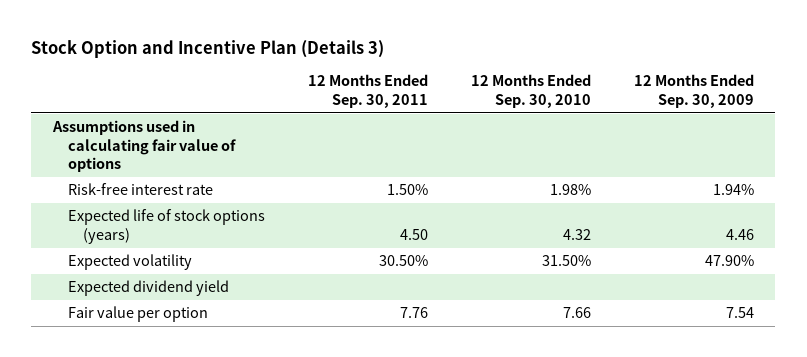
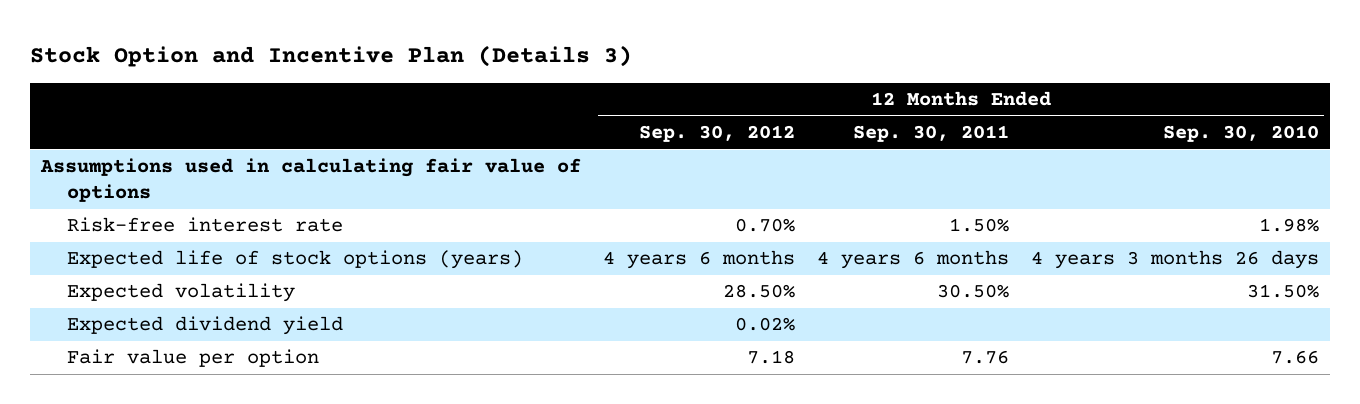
[633,74,754,108] 12 Months Ended Sep. 30, 2009 -> none
none -> [639,125,796,143] Sep. 30, 2012
[399,228,428,240] 4.50 -> [817,250,1010,270] 4 years 6 months
[562,228,591,240] 4.32 -> [1030,250,1319,270] 4 years 3 months 26 days

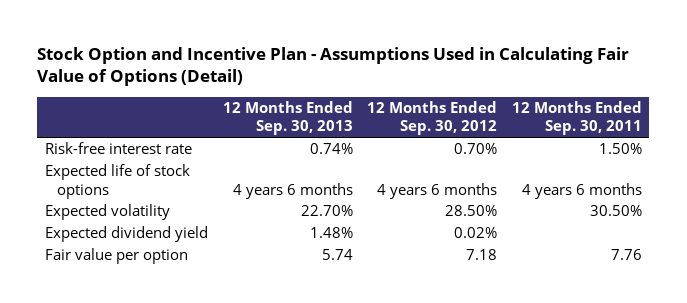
[30,45,633,68] Stock Option and Incentive Plan (Details 3) -> [37,46,630,87] Stock Option and Incentive Plan - Assumptions Used in Calculating Fair Value of Options (Detail)
[1162,125,1319,143] Sep. 30, 2010 -> none
none -> [222,100,353,136] 12 Months Ended Sep. 30, 2013
[40,158,582,203] Assumptions used in calculating fair value of options -> none
[66,250,523,270] Expected life of stock options (years) -> [44,164,190,199] Expected life of stock options

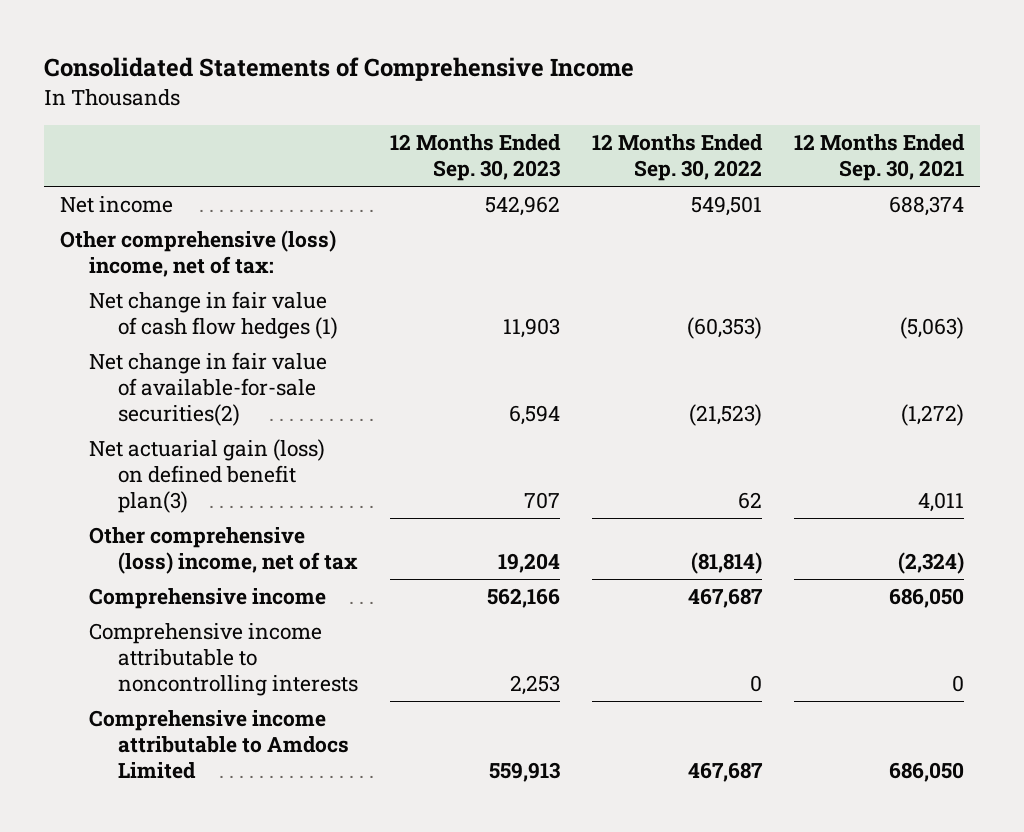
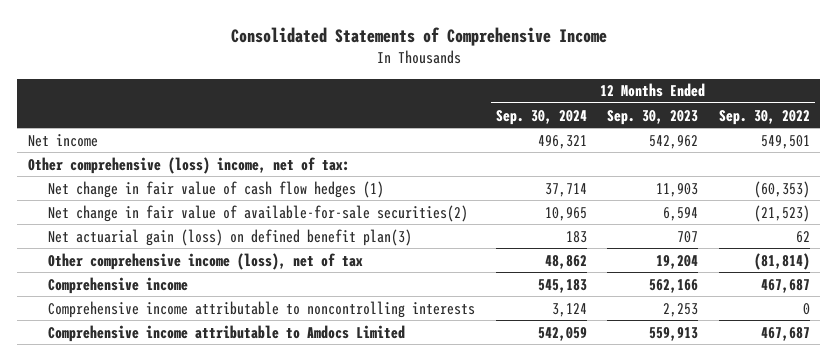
[793,134,965,182] 12 Months Ended Sep. 30, 2021 -> none
none -> [495,109,587,125] Sep. 30, 2024
[89,526,359,575] Other comprehensive (loss) income, net of tax -> [48,252,364,270] Other comprehensive income (loss), net of tax

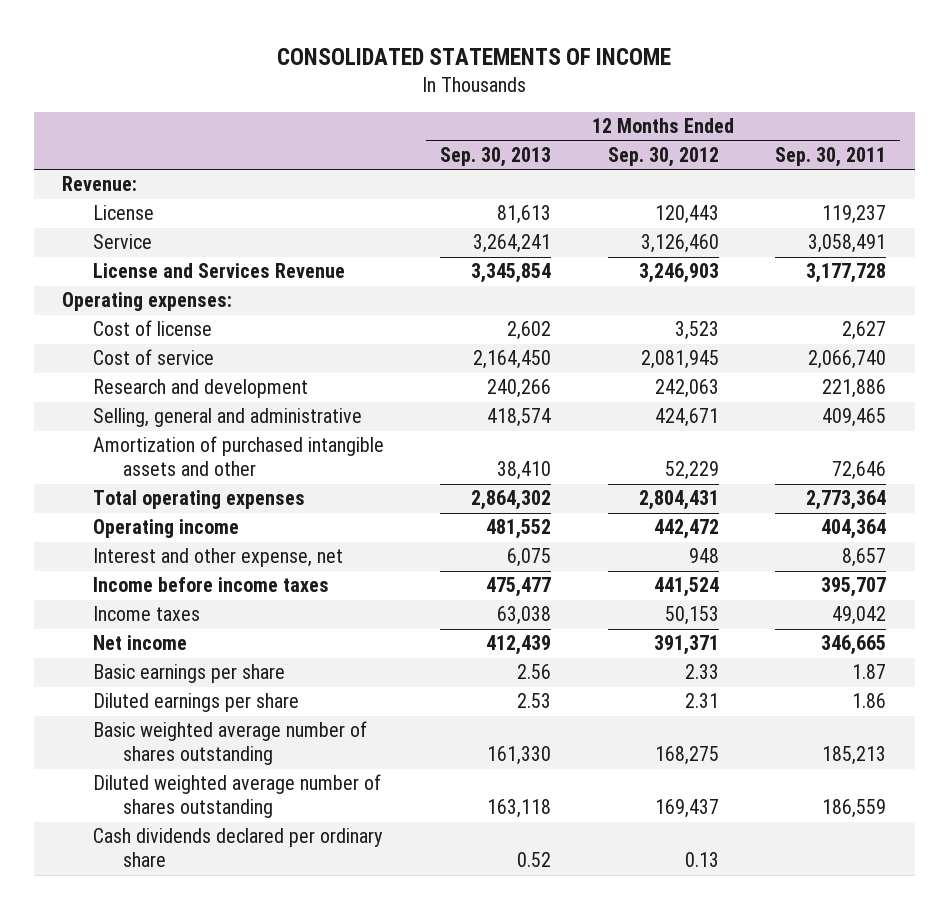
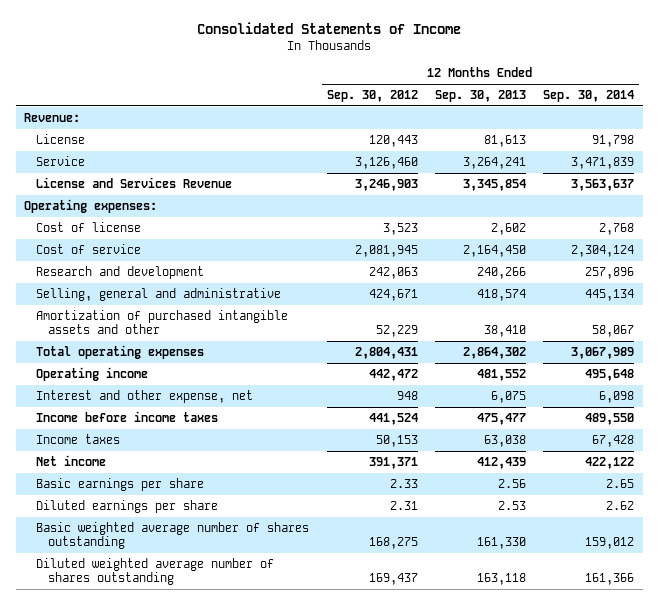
[277,47,672,65] CONSOLIDATED STATEMENTS OF INCOME -> [197,22,462,35] Consolidated Statements of Income
[775,147,887,168] Sep. 30, 2011 -> none
none -> [543,90,635,103] Sep. 30, 2014
[92,828,383,868] Cash dividends declared per ordinary share -> none

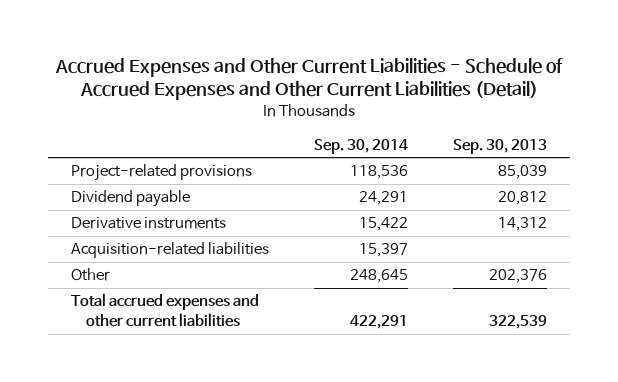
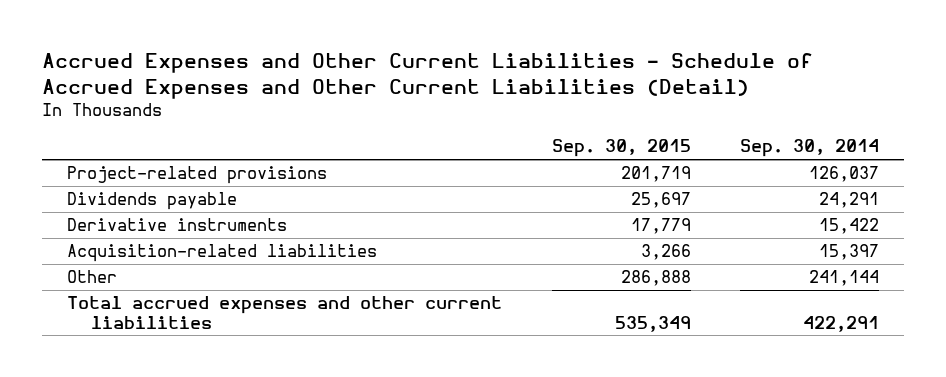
[453,138,548,154] Sep. 30, 2013 -> none
none -> [551,139,691,158] Sep. 30, 2015
[349,165,408,180] 118,536 -> [809,166,880,183] 126,037
[70,190,190,208] Dividend payable -> [66,192,237,211] Dividends payable
[349,269,408,284] 248,645 -> [809,270,880,287] 241,144

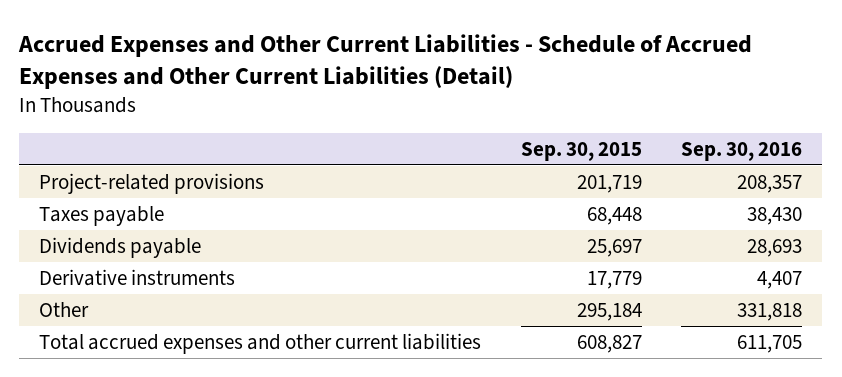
[740,139,880,158] Sep. 30, 2014 -> none
none -> [681,141,803,161] Sep. 30, 2016
none -> [39,205,165,226] Taxes payable
[66,244,377,263] Acquisition-related liabilities -> none
[620,270,691,287] 286,888 -> [576,302,642,321] 295,184
[614,315,691,332] 535,349 -> [576,334,642,353] 608,827

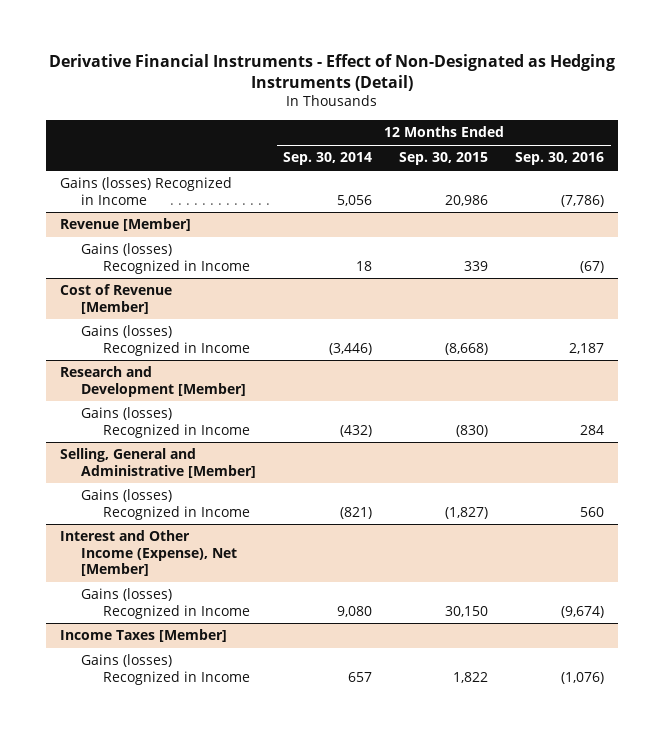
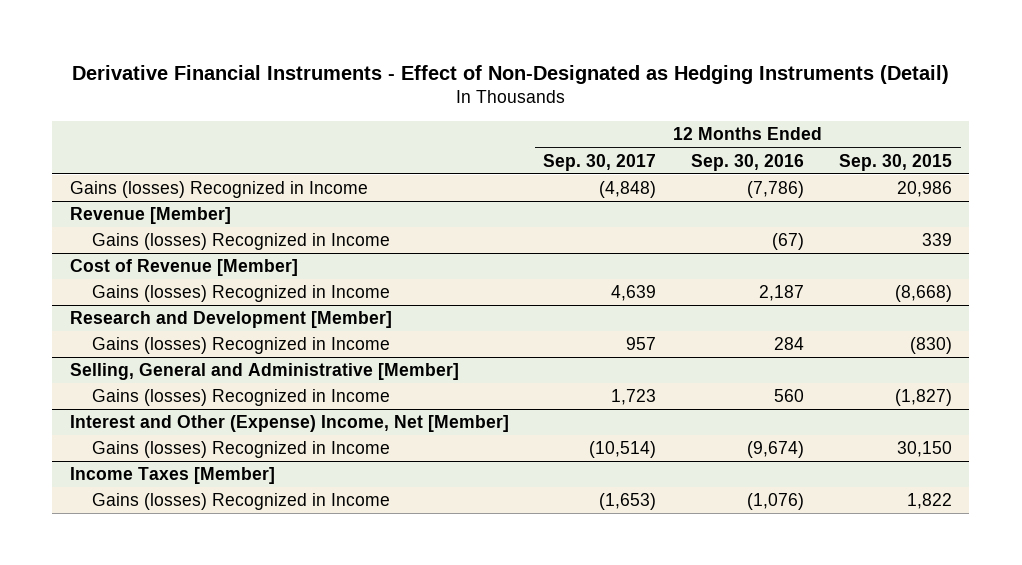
[283,152,373,166] Sep. 30, 2014 -> none
none -> [543,153,657,171] Sep. 30, 2017
[59,530,238,576] Interest and Other Income (Expense), Net [Member] -> [69,415,509,433] Interest and Other (Expense) Income, Net [Member]

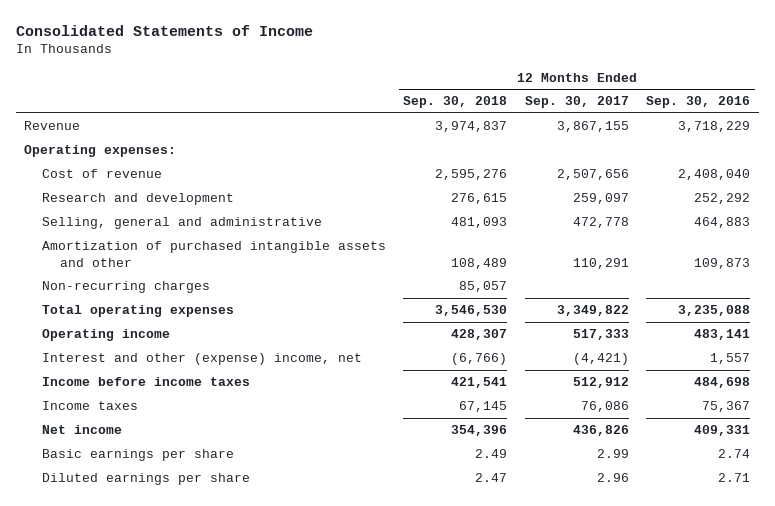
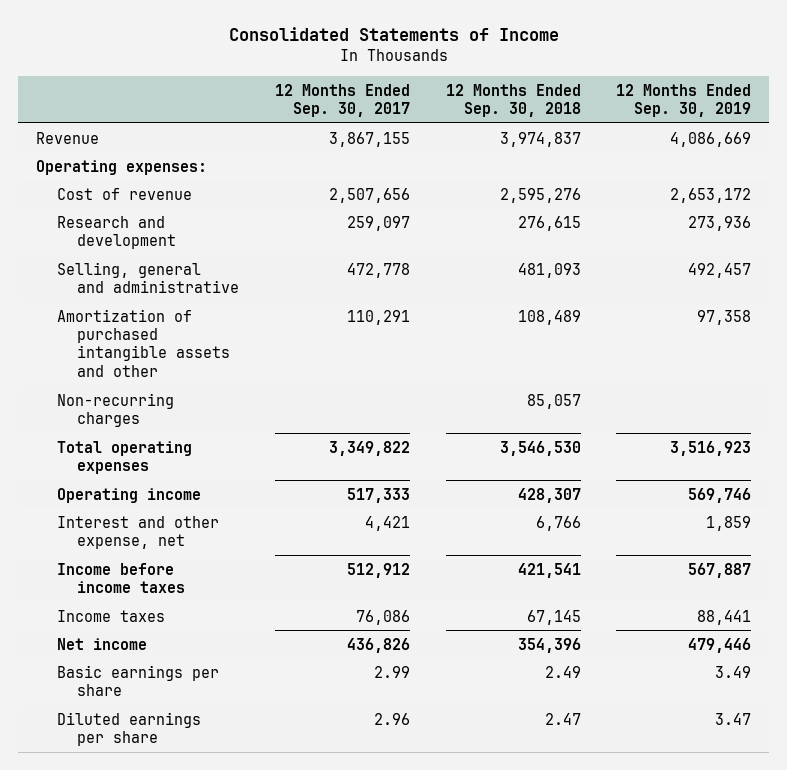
[646,96,751,109] Sep. 30, 2016 -> none
none -> [616,83,752,118] 12 Months Ended Sep. 30, 2019
[42,353,363,366] Interest and other (expense) income, net -> [56,515,219,549] Interest and other expense, net
[451,353,508,366] (6,766) -> [535,515,581,531] 6,766
[572,353,629,366] (4,421) -> [364,515,410,531] 4,421

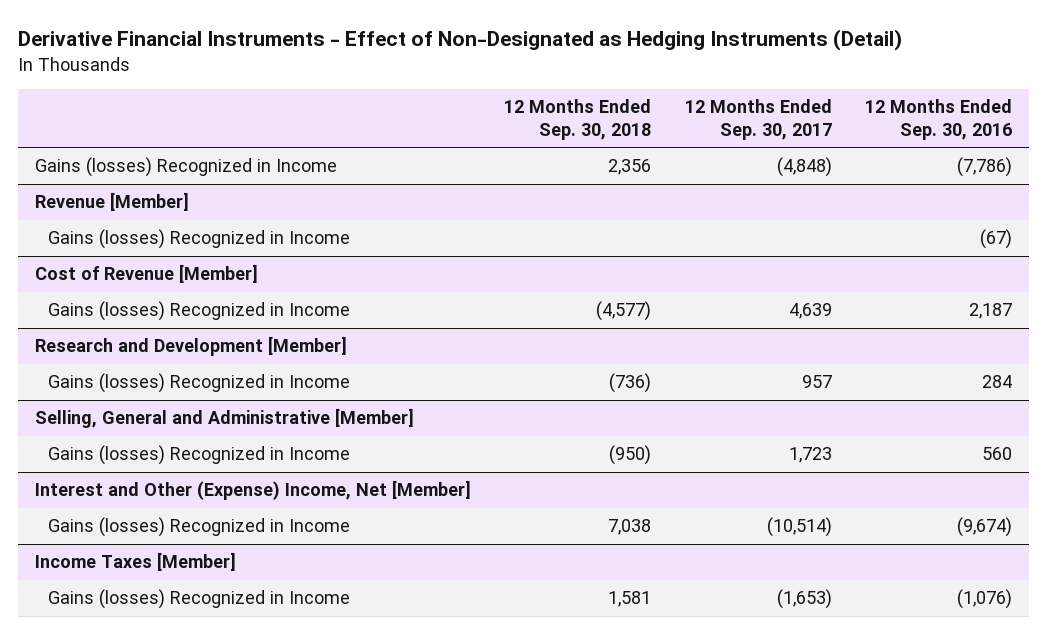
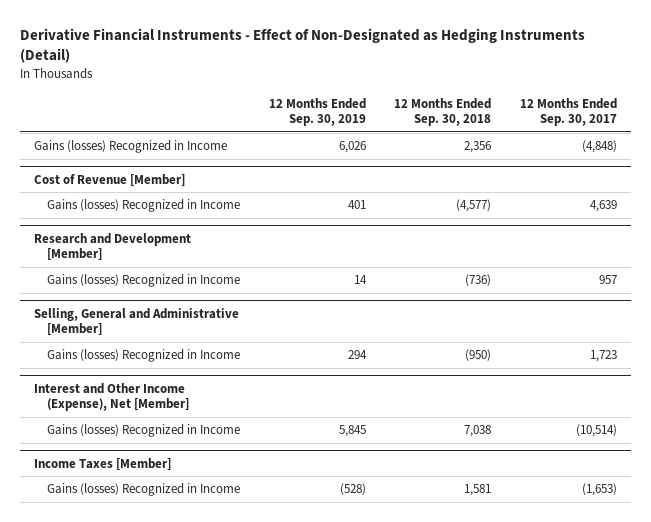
[865,99,1013,140] 12 Months Ended Sep. 30, 2016 -> none
none -> [268,97,366,127] 12 Months Ended Sep. 30, 2019
[34,192,189,212] Revenue [Member] -> none
[47,229,350,250] Gains (losses) Recognized in Income -> none
[34,480,471,501] Interest and Other (Expense) Income, Net [Member] -> [34,382,190,412] Interest and Other Income (Expense), Net [Member]

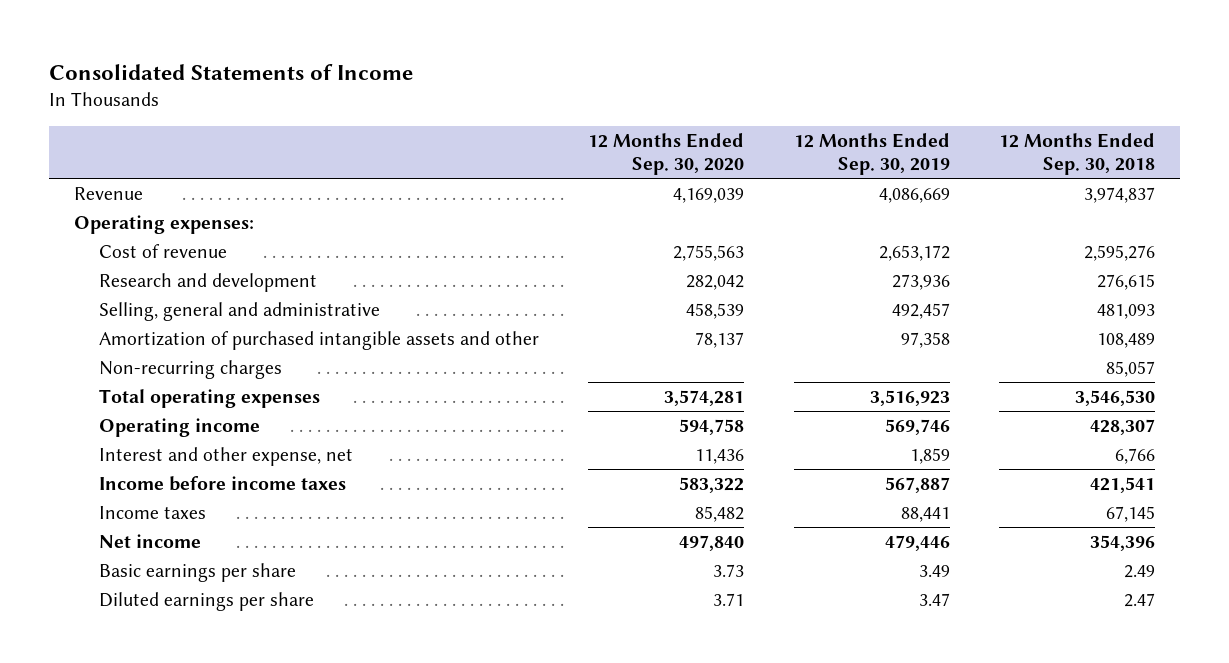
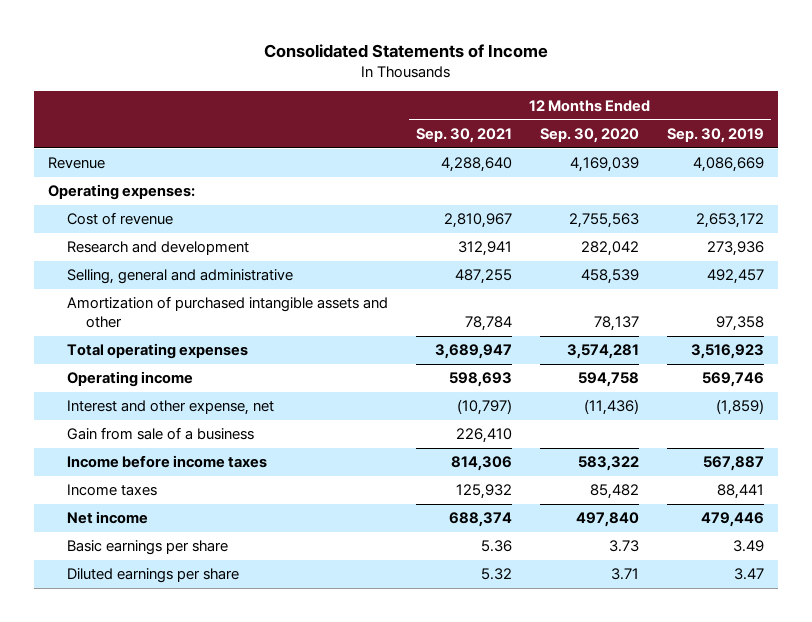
[999,132,1156,176] 12 Months Ended Sep. 30, 2018 -> none
none -> [415,127,512,143] Sep. 30, 2021
[98,360,282,380] Non-recurring charges -> none
[695,449,745,465] 11,436 -> [583,399,639,416] (11,436)
[909,448,950,465] 1,859 -> [715,399,764,416] (1,859)
none -> [66,427,254,441] Gain from sale of a business

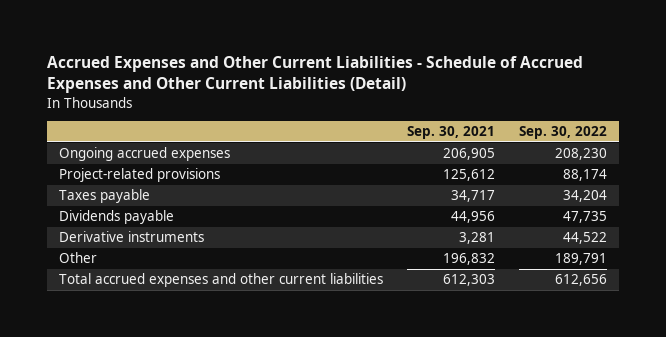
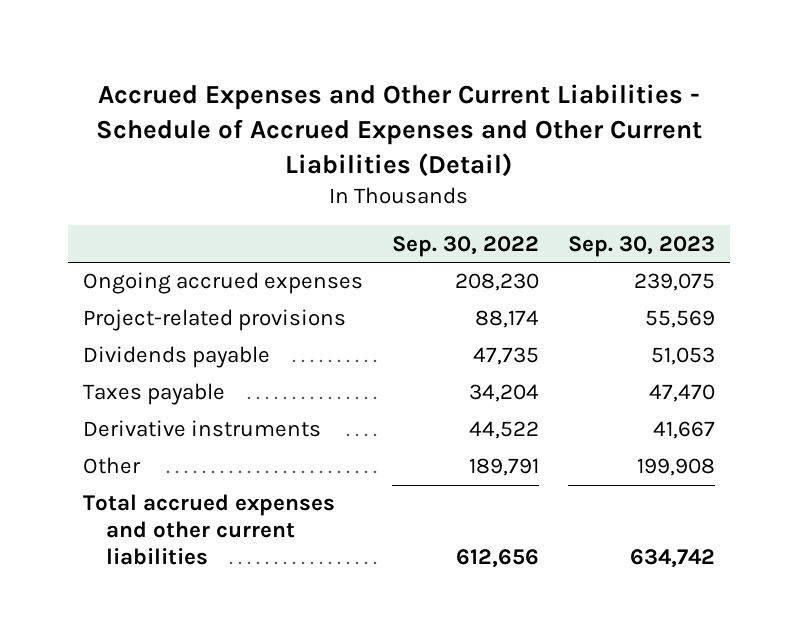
[407,126,496,140] Sep. 30, 2021 -> none
none -> [568,235,716,257] Sep. 30, 2023
[59,189,151,204] Taxes payable -> [82,383,225,406] Taxes payable

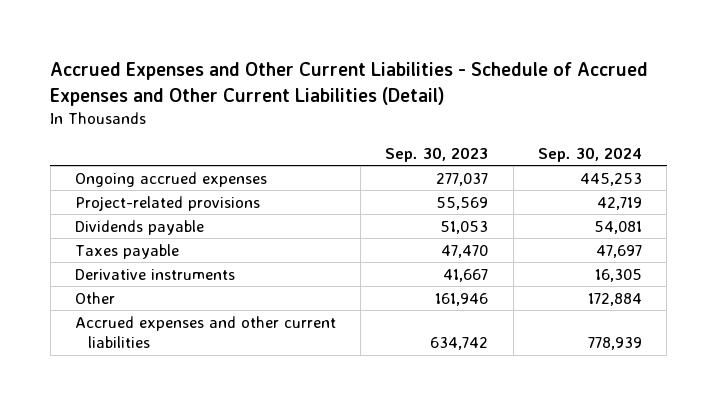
[391,235,539,257] Sep. 30, 2022 -> none
none -> [537,146,642,162] Sep. 30, 2024
[634,273,716,292] 239,075 -> [436,172,489,186] 277,037
[637,458,716,477] 199,908 -> [435,292,489,306] 161,946
[82,494,335,566] Total accrued expenses and other current liabilities -> [74,315,336,349] Accrued expenses and other current liabilities

